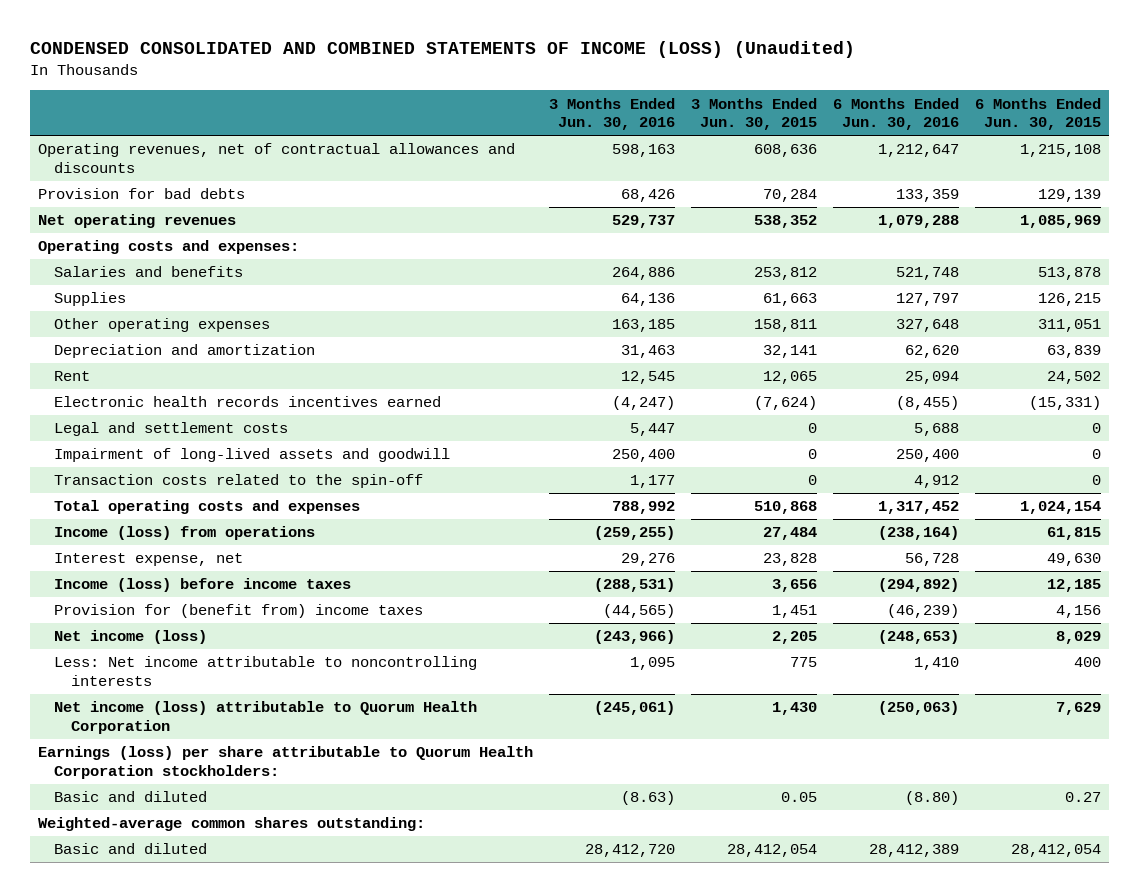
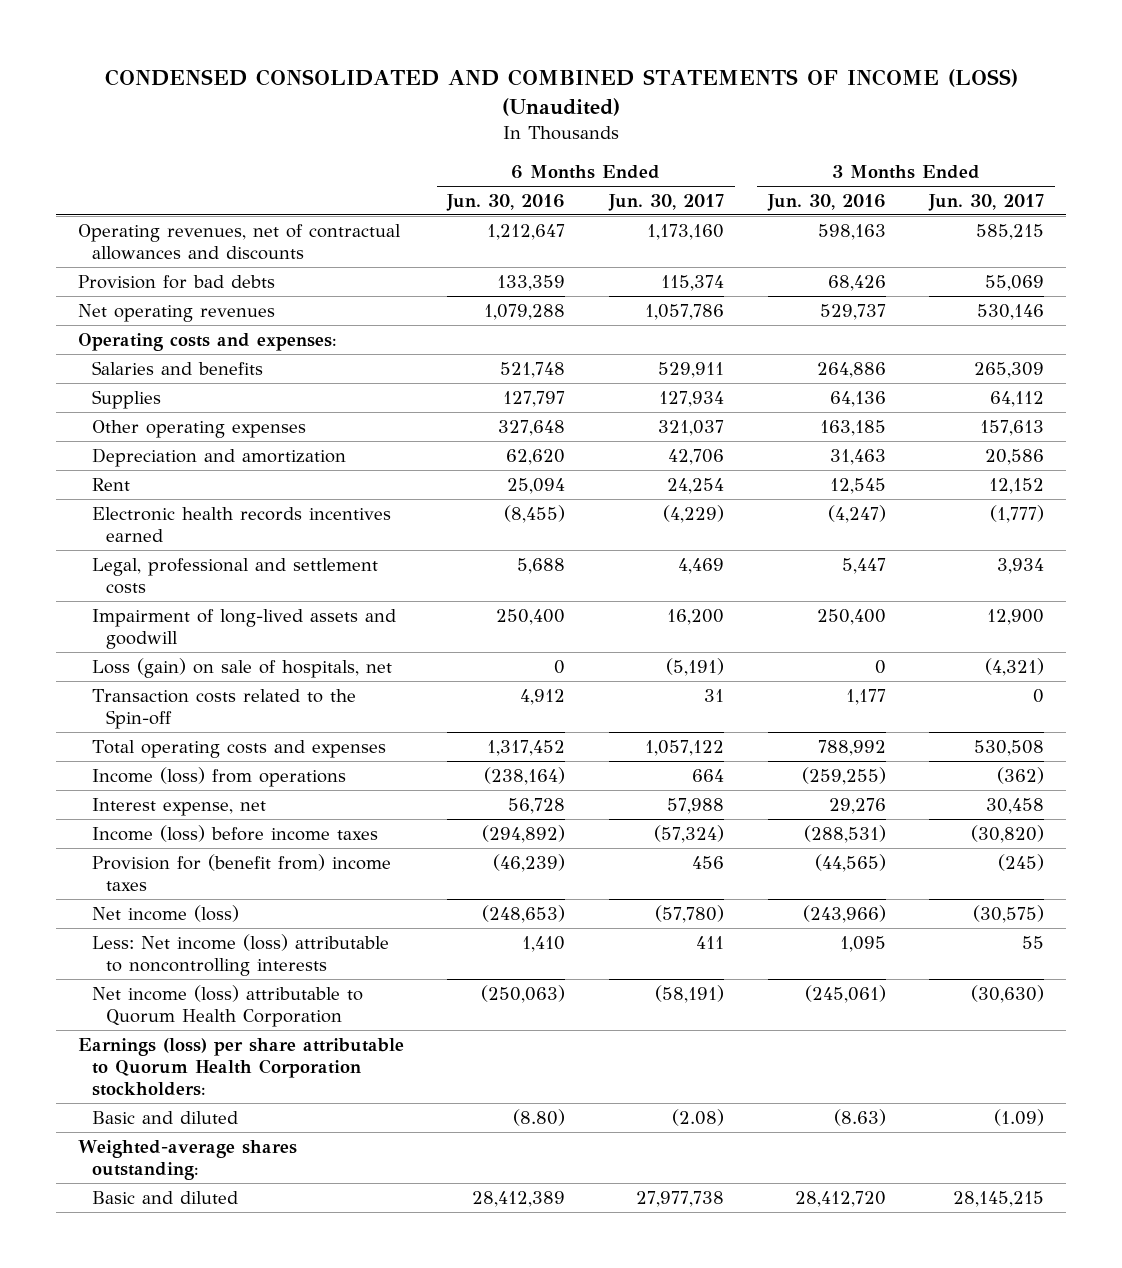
[691,97,818,131] 3 Months Ended Jun. 30, 2015 -> none
[975,97,1102,131] 6 Months Ended Jun. 30, 2015 -> none
none -> [608,193,725,211] Jun. 30, 2017
none -> [928,193,1045,211] Jun. 30, 2017
[54,422,289,437] Legal and settlement costs -> [91,557,378,595] Legal, professional and settlement costs
none -> [91,657,392,678] Loss (gain) on sale of hospitals, net
[54,474,424,489] Transaction costs related to the spin-off -> [91,688,356,730] Transaction costs related to the Spin-off
[54,656,478,686] Less: Net income attributable to noncontrolling interests -> [91,933,389,977] Less: Net income (loss) attributable to noncontrolling interests
[37,817,425,832] Weighted-average common shares outstanding: -> [77,1139,297,1181] Weighted-average shares outstanding:

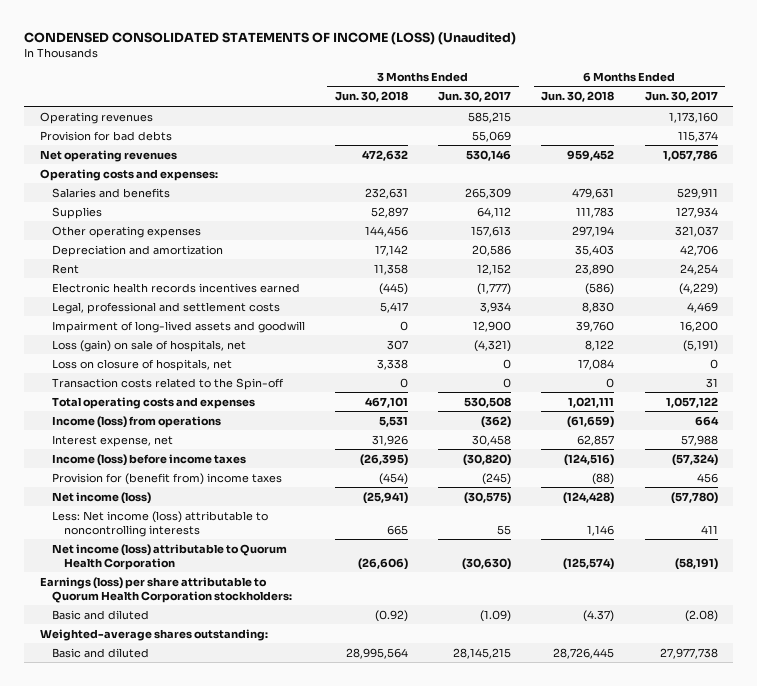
[105,68,1019,116] CONDENSED CONSOLIDATED AND COMBINED STATEMENTS OF INCOME (LOSS) (Unaudited) -> [24,31,517,45] CONDENSED CONSOLIDATED STATEMENTS OF INCOME (LOSS) (Unaudited)
[446,193,566,211] Jun. 30, 2016 -> none
[766,193,886,211] Jun. 30, 2016 -> none
none -> [334,91,408,103] Jun. 30, 2018
none -> [541,91,615,103] Jun. 30, 2018
[77,223,401,261] Operating revenues, net of contractual allowances and discounts -> [39,111,153,124] Operating revenues
none -> [51,358,232,371] Loss on closure of hospitals, net

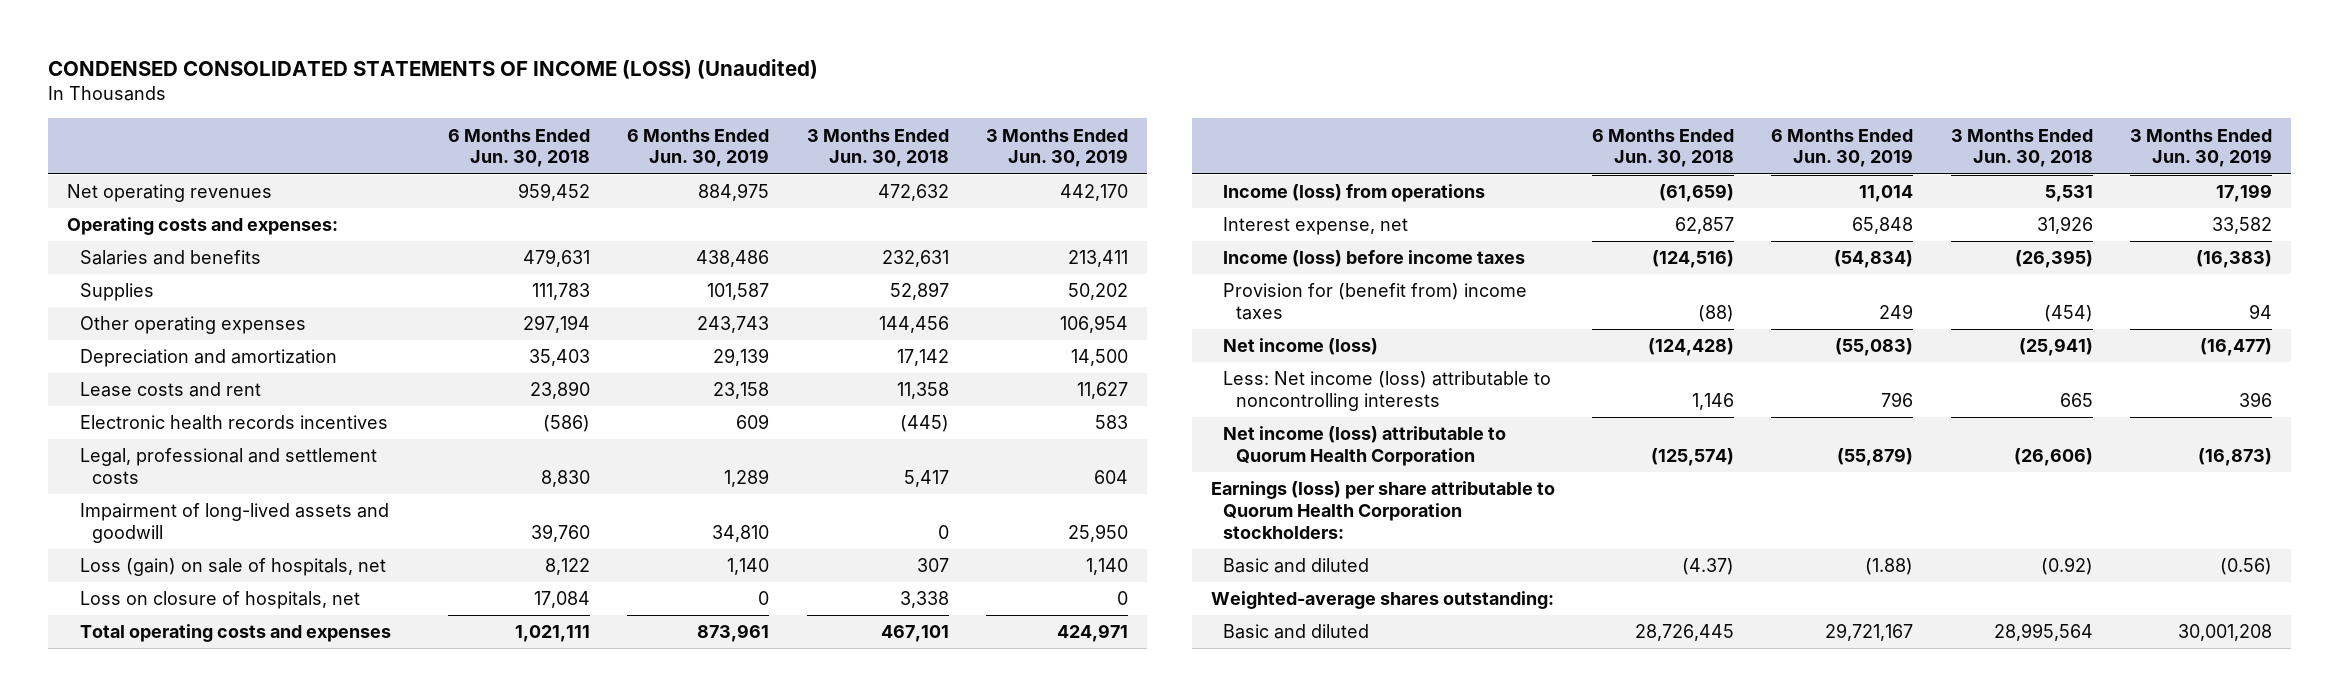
[438,91,512,103] Jun. 30, 2017 -> none
[644,91,718,103] Jun. 30, 2017 -> none
none -> [627,128,770,168] 6 Months Ended Jun. 30, 2019
none -> [986,128,1129,168] 3 Months Ended Jun. 30, 2019
[39,111,153,124] Operating revenues -> none
[39,130,172,141] Provision for bad debts -> none
[51,263,79,274] Rent -> [79,382,261,398] Lease costs and rent
[51,282,300,293] Electronic health records incentives earned -> [79,415,388,431] Electronic health records incentives
[51,377,284,390] Transaction costs related to the Spin-off -> none

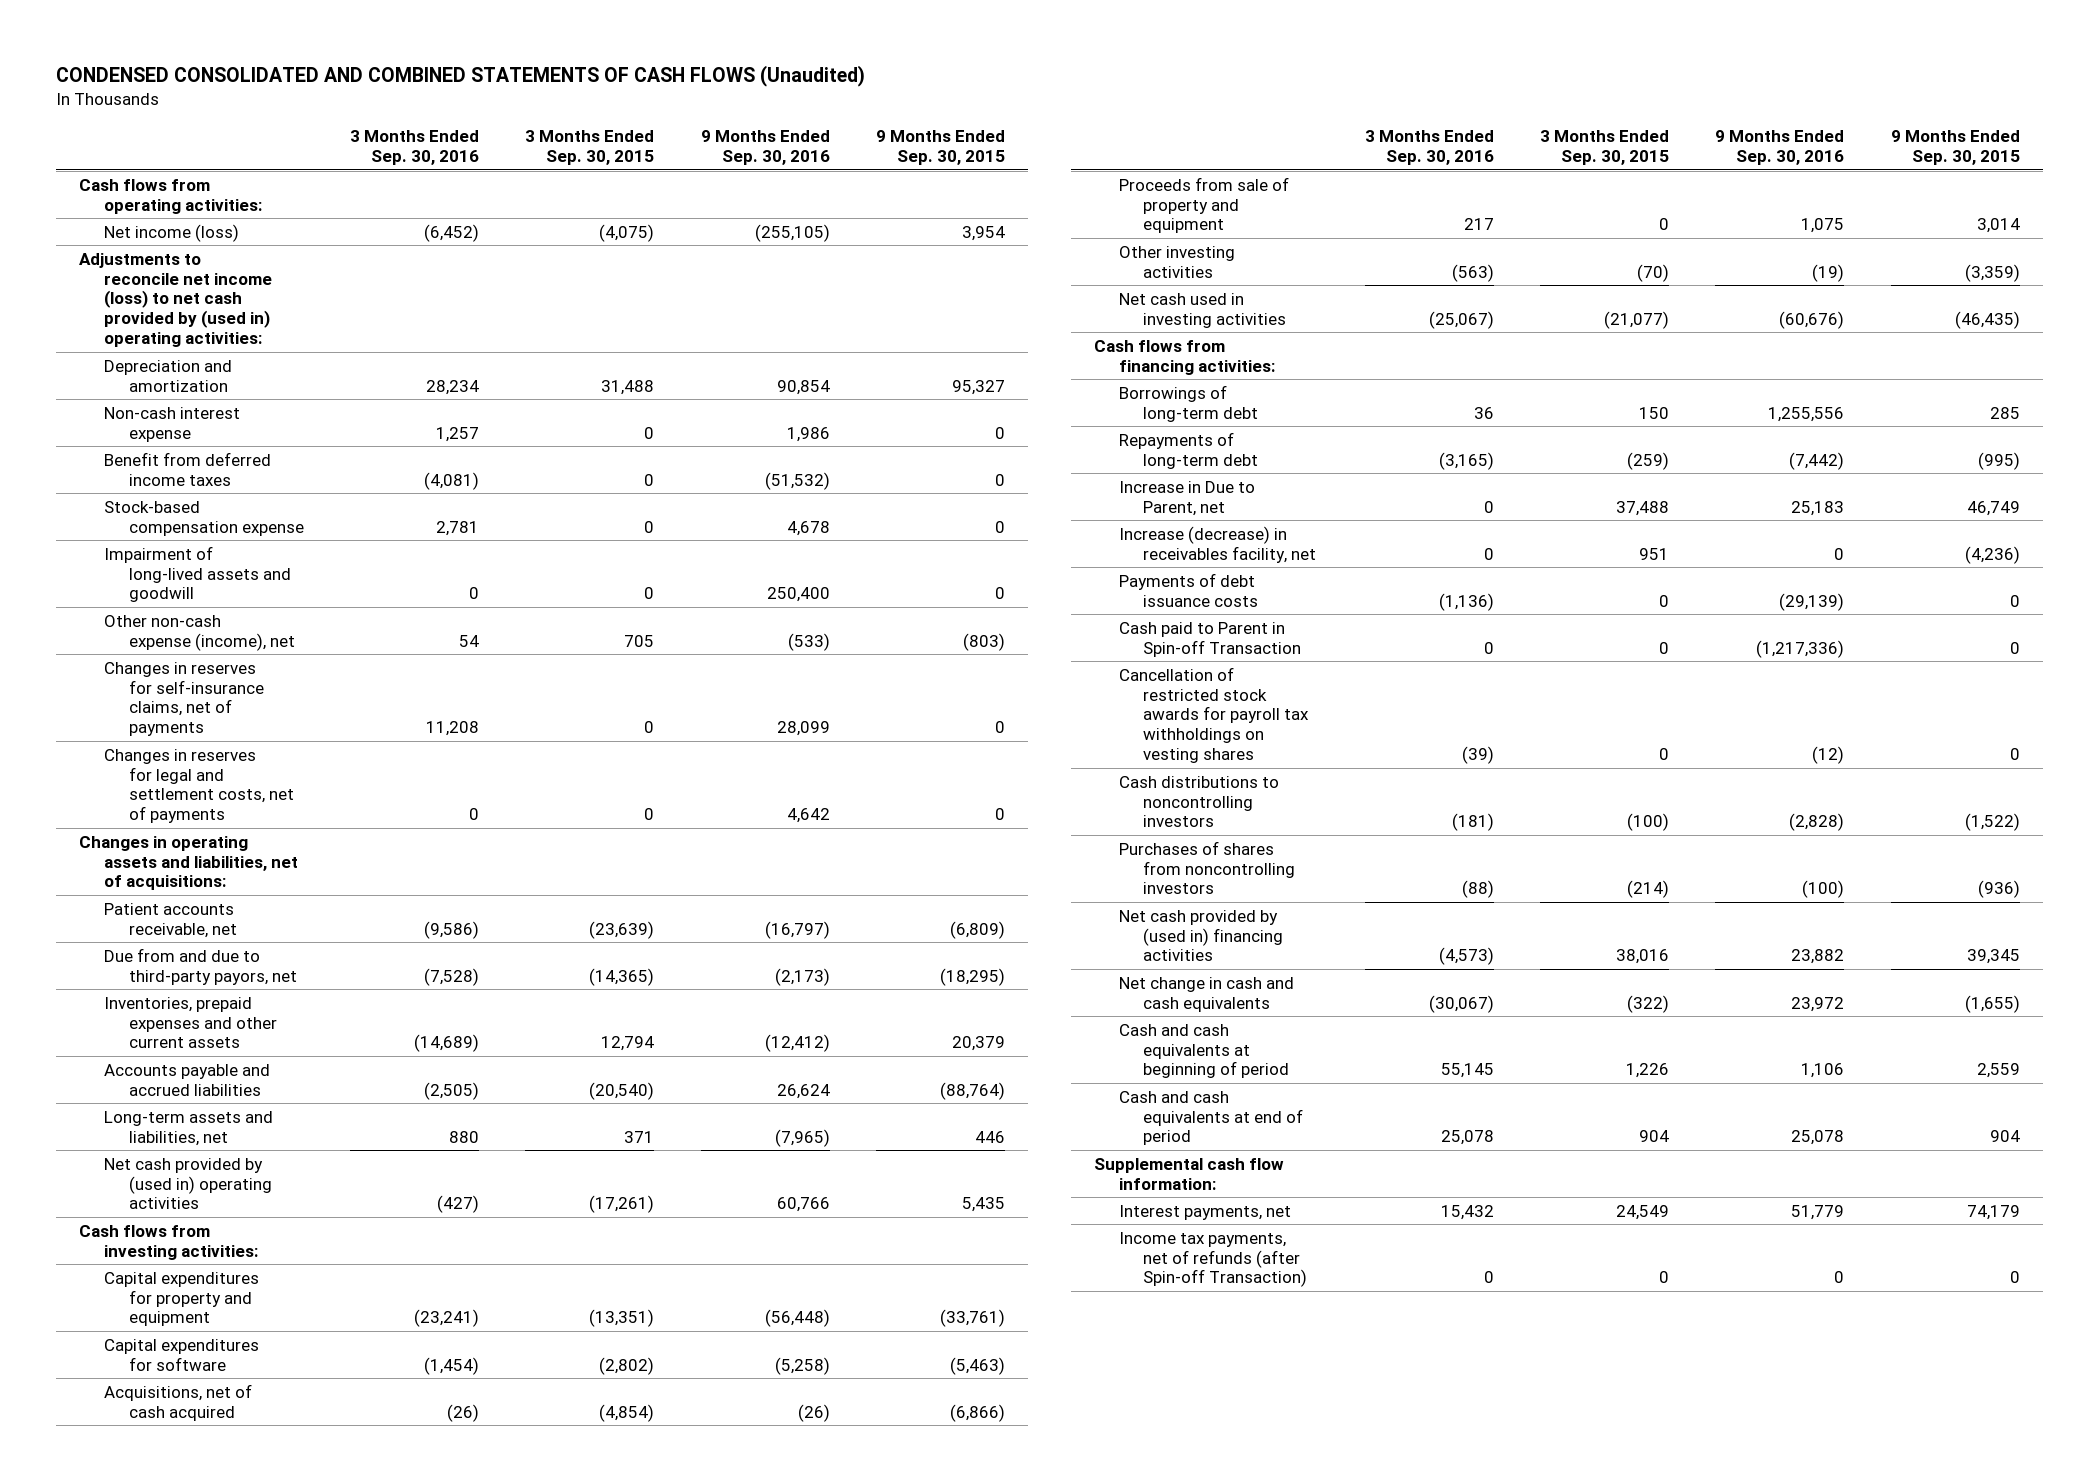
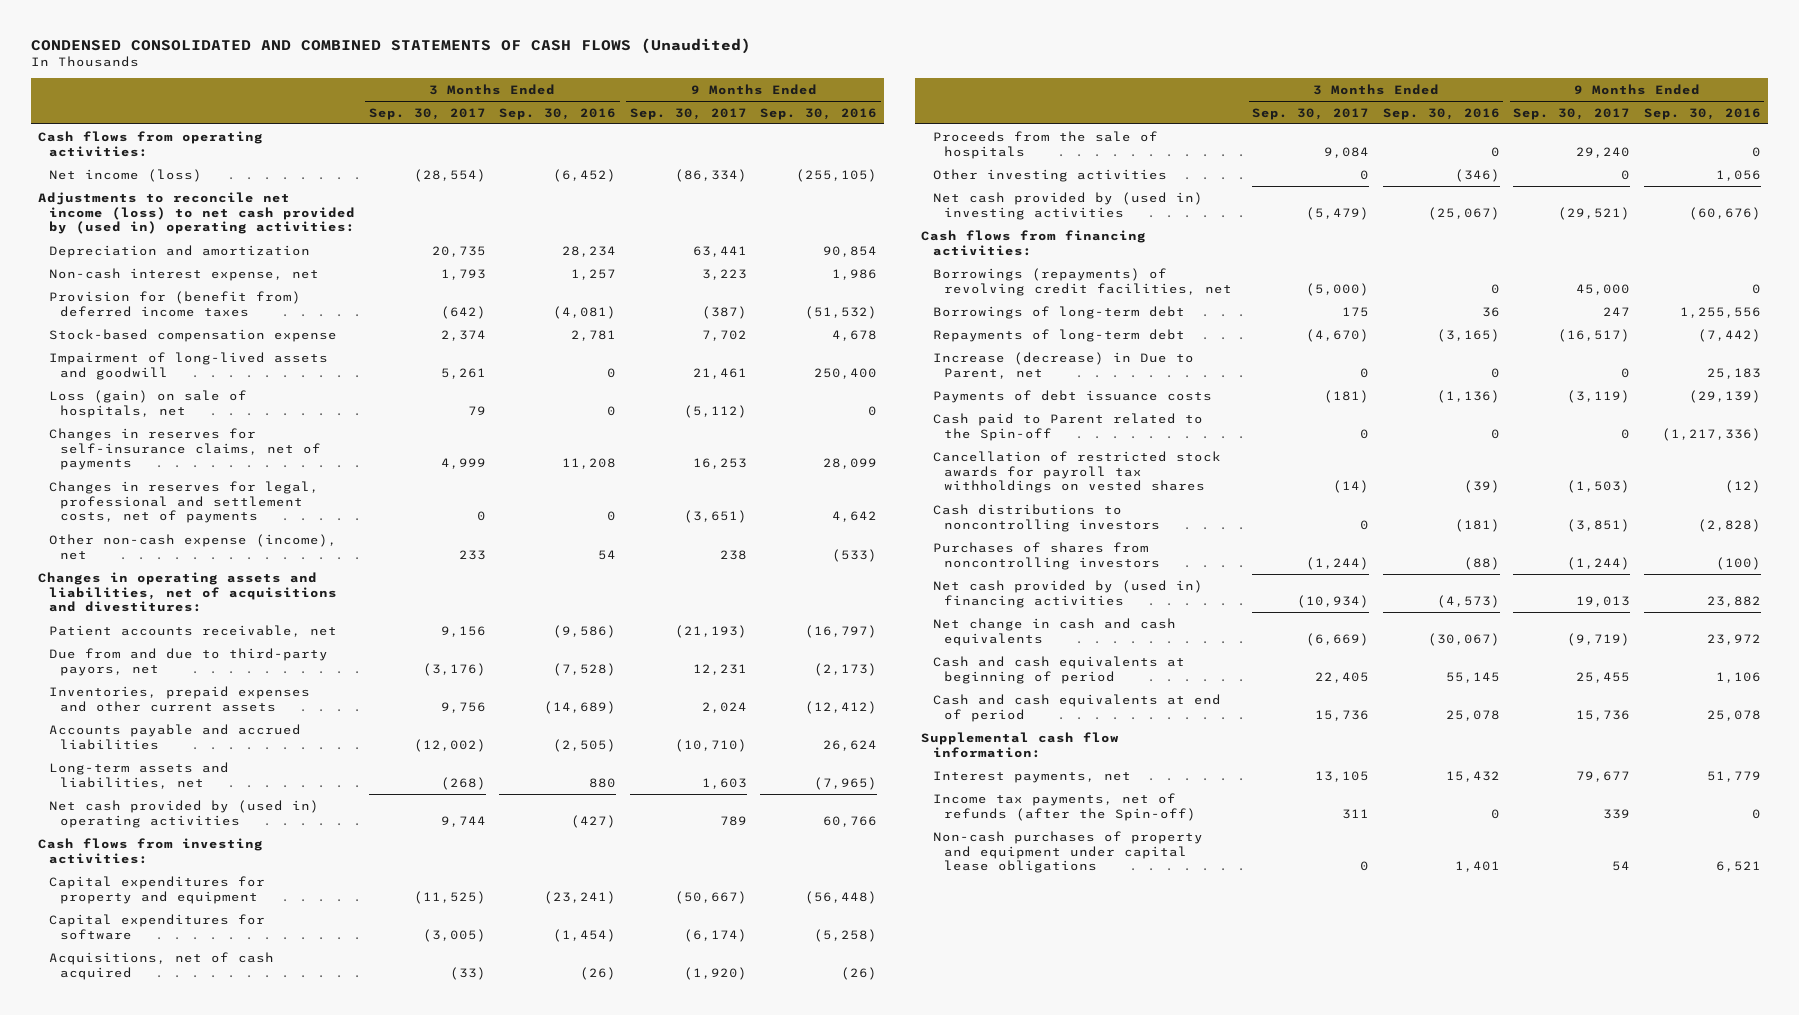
[525,130,655,165] 3 Months Ended Sep. 30, 2015 -> none
[875,130,1005,165] 9 Months Ended Sep. 30, 2015 -> none
none -> [368,107,486,120] Sep. 30, 2017
none -> [629,107,747,120] Sep. 30, 2017
[103,406,240,442] Non-cash interest expense -> [49,267,320,281] Non-cash interest expense, net
[103,451,271,486] Benefit from deferred income taxes -> [49,290,302,317] Provision for (benefit from) deferred income taxes
none -> [49,389,248,418] Loss (gain) on sale of hospitals, net
[103,748,294,824] Changes in reserves for legal and settlement costs, net of payments -> [49,480,320,524] Changes in reserves for legal, professional and settlement costs, net of payments
[103,614,295,651] Other non-cash expense (income), net -> [49,533,338,560] Other non-cash expense (income), net
[79,835,298,891] Changes in operating assets and liabilities, net of acquisitions: -> [37,571,338,613] Changes in operating assets and liabilities, net of acquisitions and divestitures:
[1118,176,1289,234] Proceeds from sale of property and equipment -> none
none -> [932,130,1158,159] Proceeds from the sale of hospitals
[1451,263,1494,282] (563) -> [1454,168,1500,182] (346)
[1812,263,1845,282] (19) -> [1716,169,1762,181] 1,056
[1118,292,1287,328] Net cash used in investing activities -> [932,191,1203,220] Net cash provided by (used in) investing activities
none -> [932,267,1233,296] Borrowings (repayments) of revolving credit facilities, net
[1118,525,1317,563] Increase (decrease) in receivables facility, net -> none
[1118,480,1255,516] Increase in Due to Parent, net -> [932,351,1194,379] Increase (decrease) in Due to Parent, net
[1118,621,1302,657] Cash paid to Parent in Spin-off Transaction -> [932,412,1203,441] Cash paid to Parent related to the Spin-off
[1118,666,1310,763] Cancellation of restricted stock awards for payroll tax withholdings on vesting shares -> [932,450,1221,494] Cancellation of restricted stock awards for payroll tax withholdings on vested shares
[1118,1231,1308,1288] Income tax payments, net of refunds (after Spin-off Transaction) -> [932,792,1197,821] Income tax payments, net of refunds (after the Spin-off)
none -> [932,830,1203,874] Non-cash purchases of property and equipment under capital lease obligations

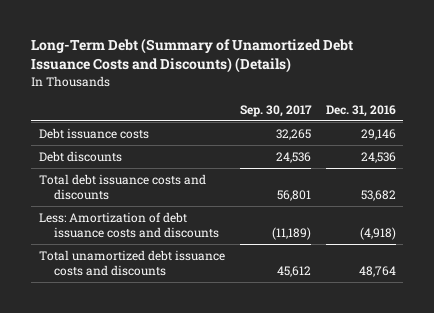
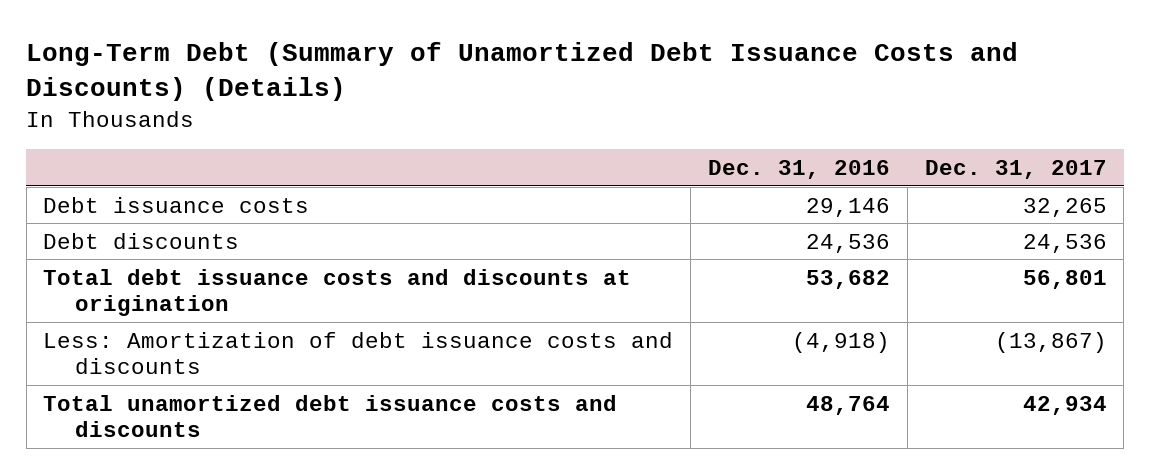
[239,104,312,117] Sep. 30, 2017 -> none
none -> [924,160,1107,180] Dec. 31, 2017
[38,173,206,201] Total debt issuance costs and discounts -> [43,268,632,317] Total debt issuance costs and discounts at origination

